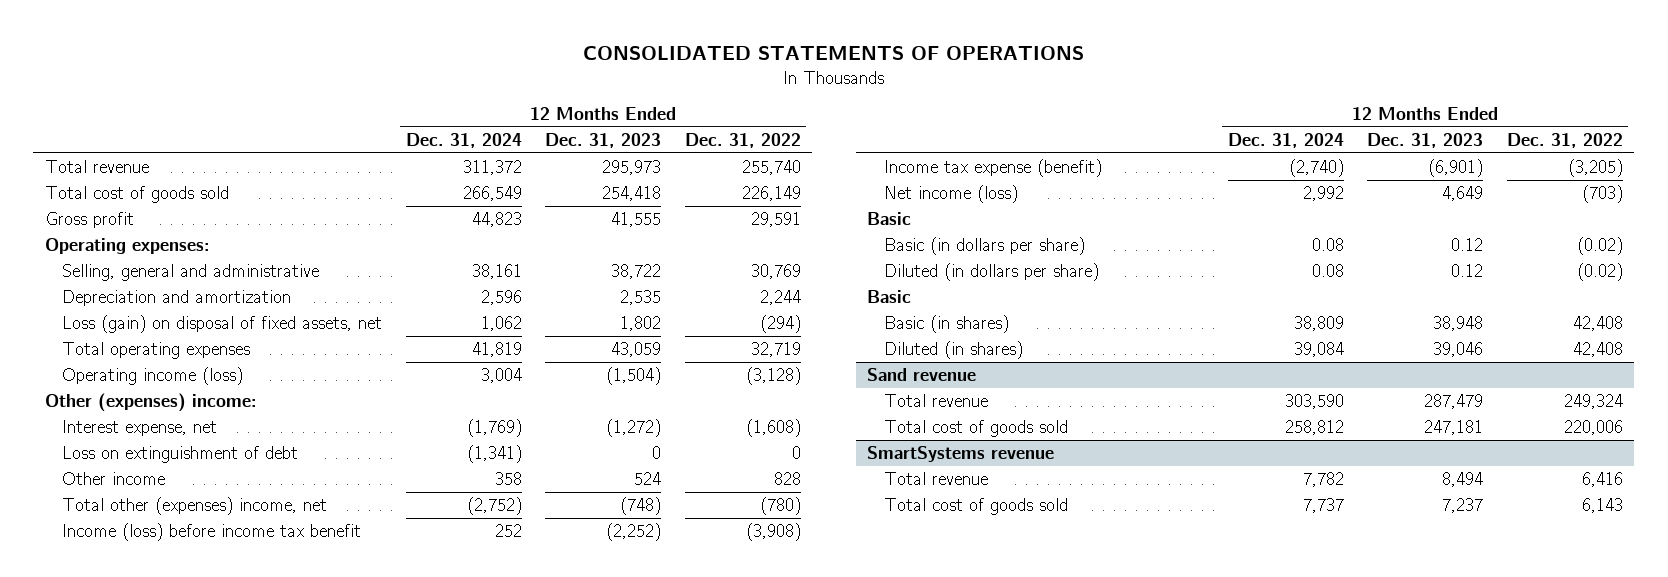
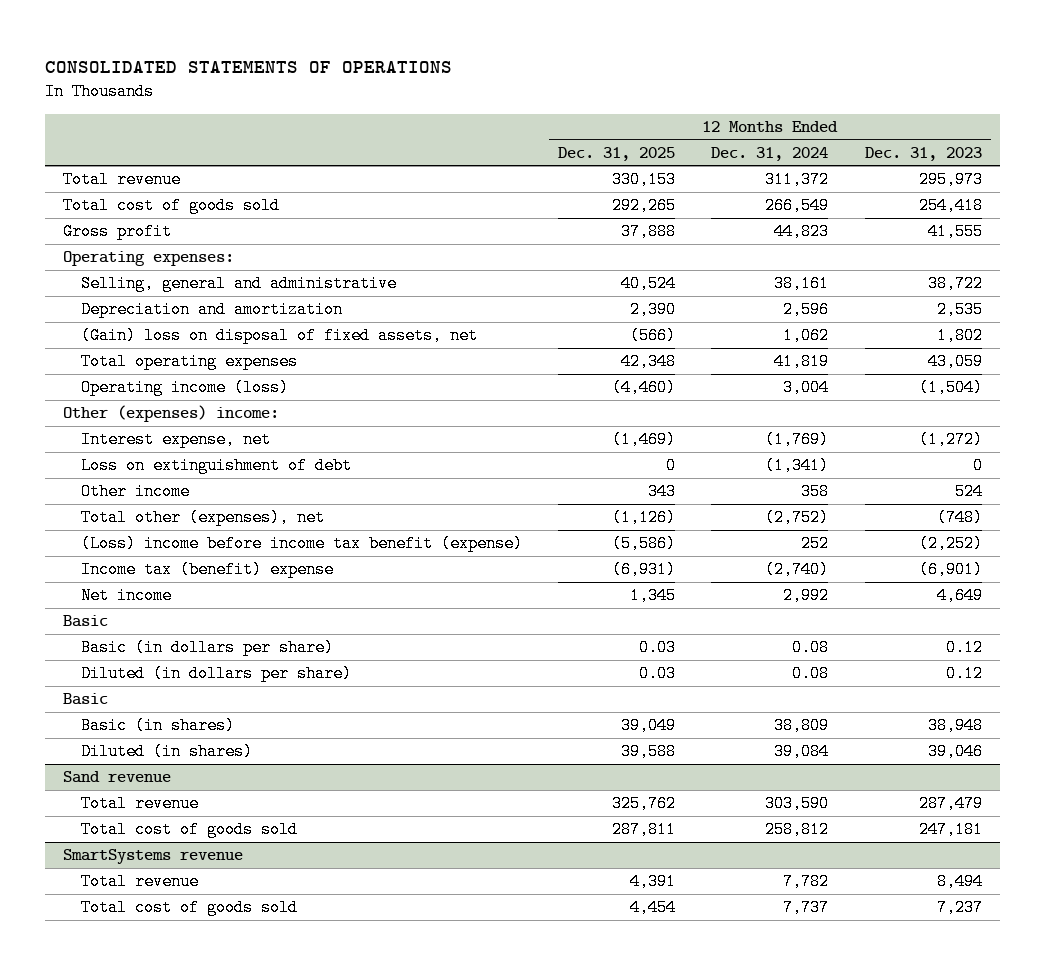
[684,132,801,148] Dec. 31, 2022 -> none
none -> [558,146,676,161] Dec. 31, 2025
[62,314,383,333] Loss (gain) on disposal of fixed assets, net -> [81,327,479,345] (Gain) loss on disposal of fixed assets, net
[62,496,328,515] Total other (expenses) income, net -> [81,509,326,527] Total other (expenses), net
[62,522,362,541] Income (loss) before income tax benefit -> [81,535,524,553] (Loss) income before income tax benefit (expense)
[884,158,1103,177] Income tax expense (benefit) -> [81,561,335,579] Income tax (benefit) expense
[884,184,1019,203] Net income (loss) -> [81,587,173,605] Net income

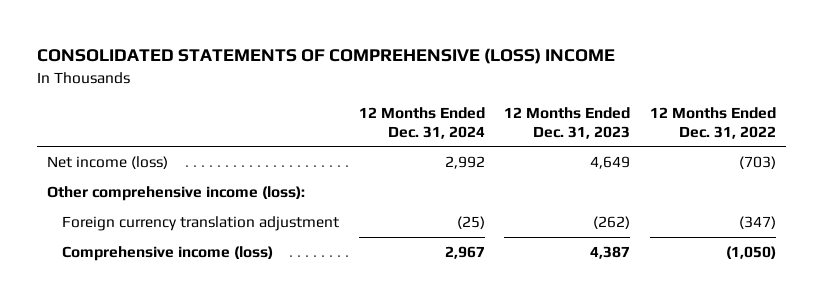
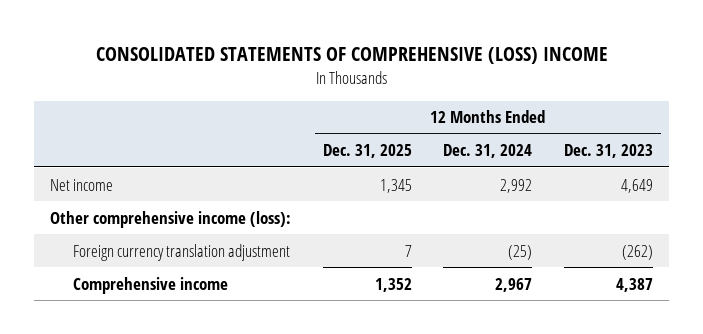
[649,107,776,139] 12 Months Ended Dec. 31, 2022 -> none
none -> [322,144,412,159] Dec. 31, 2025
[46,156,168,170] Net income (loss) -> [50,178,114,191] Net income
[62,246,274,262] Comprehensive income (loss) -> [73,276,229,294] Comprehensive income

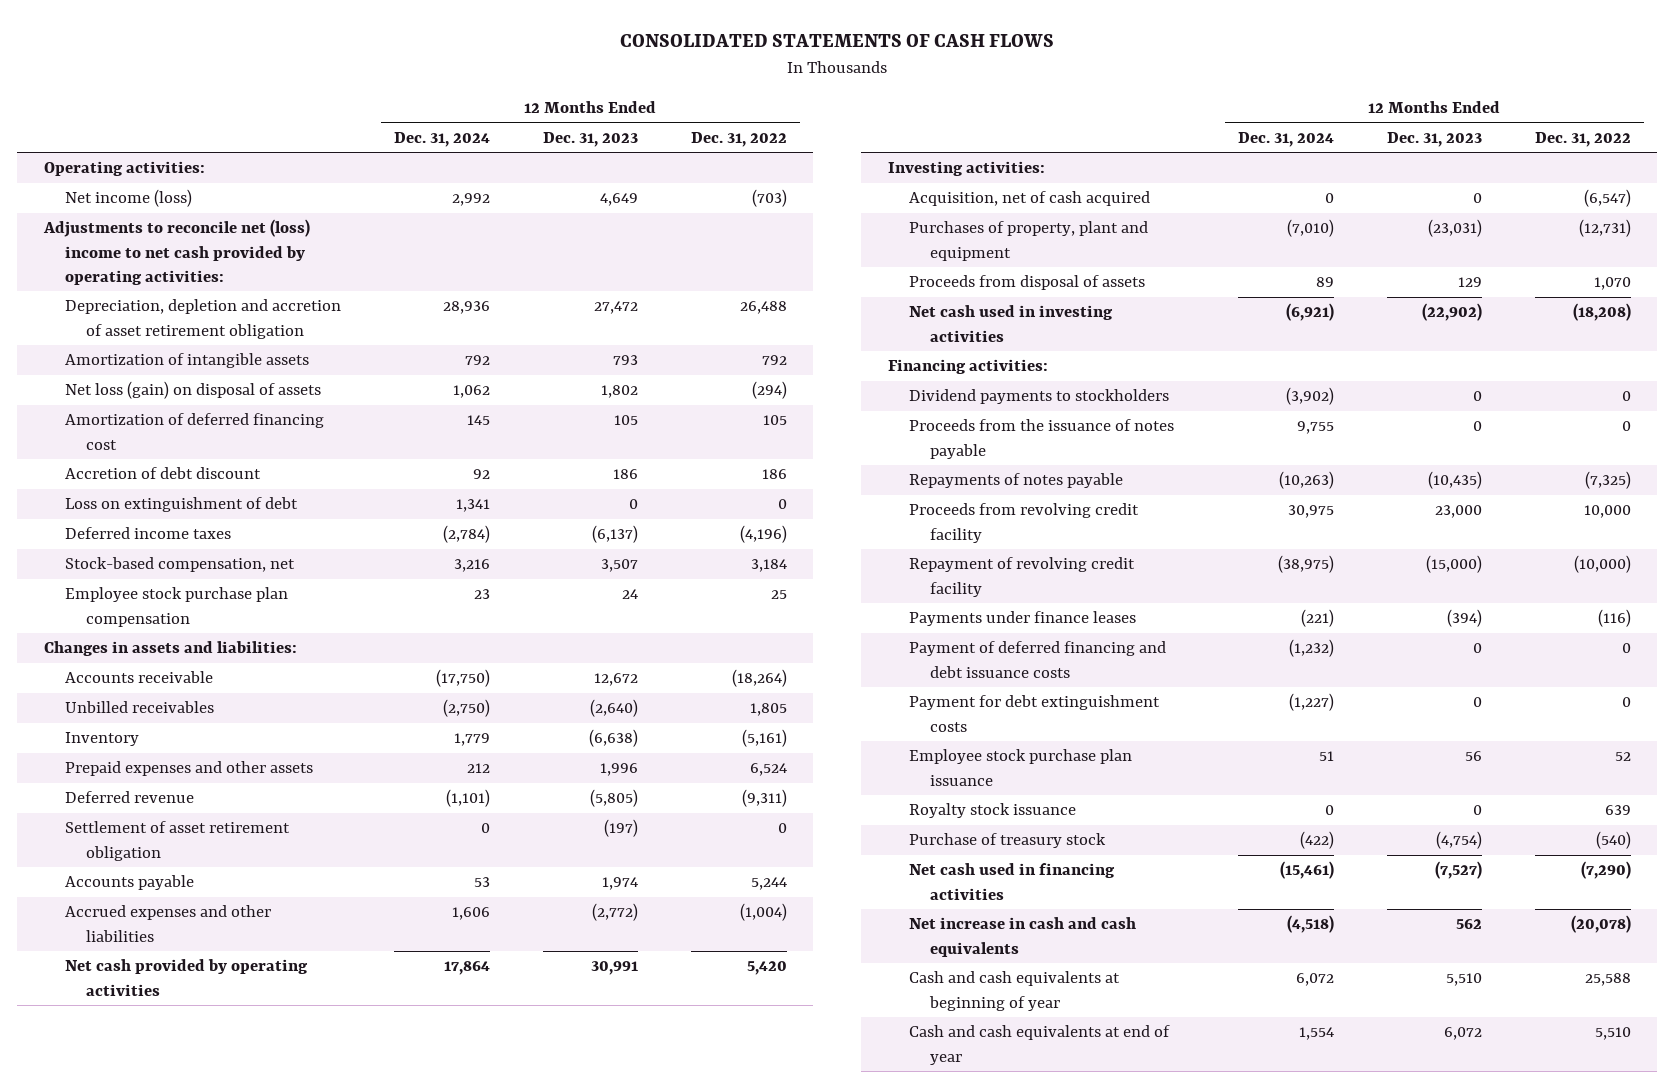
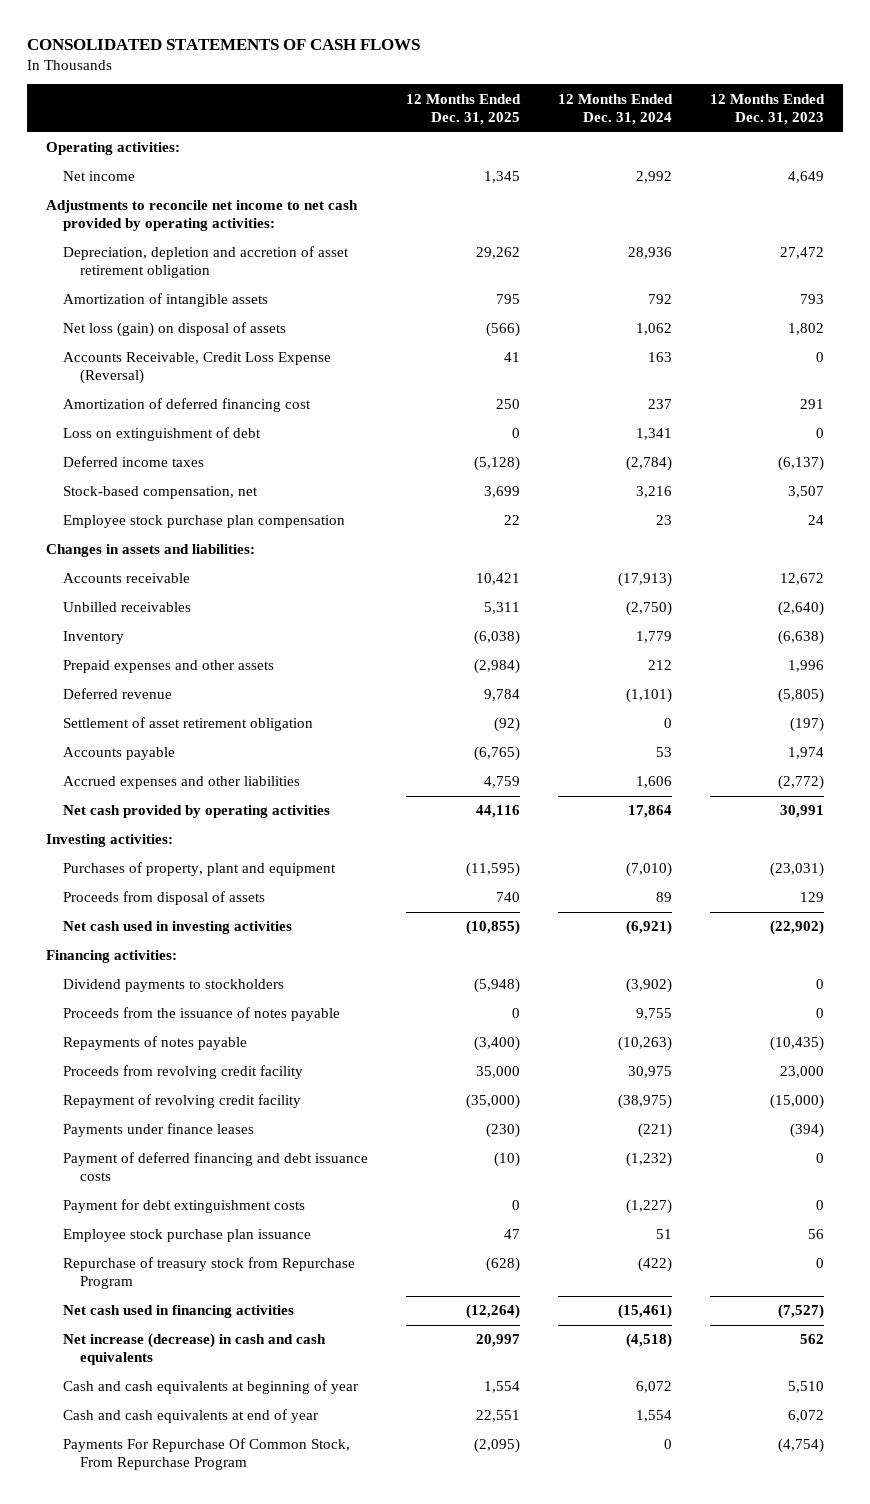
[690,131,787,147] Dec. 31, 2022 -> none
none -> [405,93,521,125] 12 Months Ended Dec. 31, 2025
[65,189,193,208] Net income (loss) -> [62,171,135,182] Net income
[42,219,310,285] Adjustments to reconcile net (loss) income to net cash provided by operating activities: -> [45,200,358,232] Adjustments to reconcile net income to net cash provided by operating activities:
[65,467,262,480] Accretion of debt discount -> none
none -> [62,352,331,385] Accounts Receivable, Credit Loss Expense (Reversal)
[467,415,491,426] 145 -> [647,399,672,410] 237
[613,415,638,426] 105 -> [800,399,825,410] 291
[436,669,491,688] (17,750) -> [617,572,672,588] (17,913)
[908,191,1150,207] Acquisition, net of cash acquired -> none
[908,803,1076,819] Royalty stock issuance -> none
[908,833,1106,849] Purchase of treasury stock -> [62,1257,355,1290] Repurchase of treasury stock from Repurchase Program
[1435,831,1482,850] (4,754) -> [816,1258,825,1269] 0
[908,917,1136,957] Net increase in cash and cash equivalents -> [62,1333,326,1366] Net increase (decrease) in cash and cash equivalents
none -> [62,1438,350,1471] Payments For Repurchase Of Common Stock, From Repurchase Program

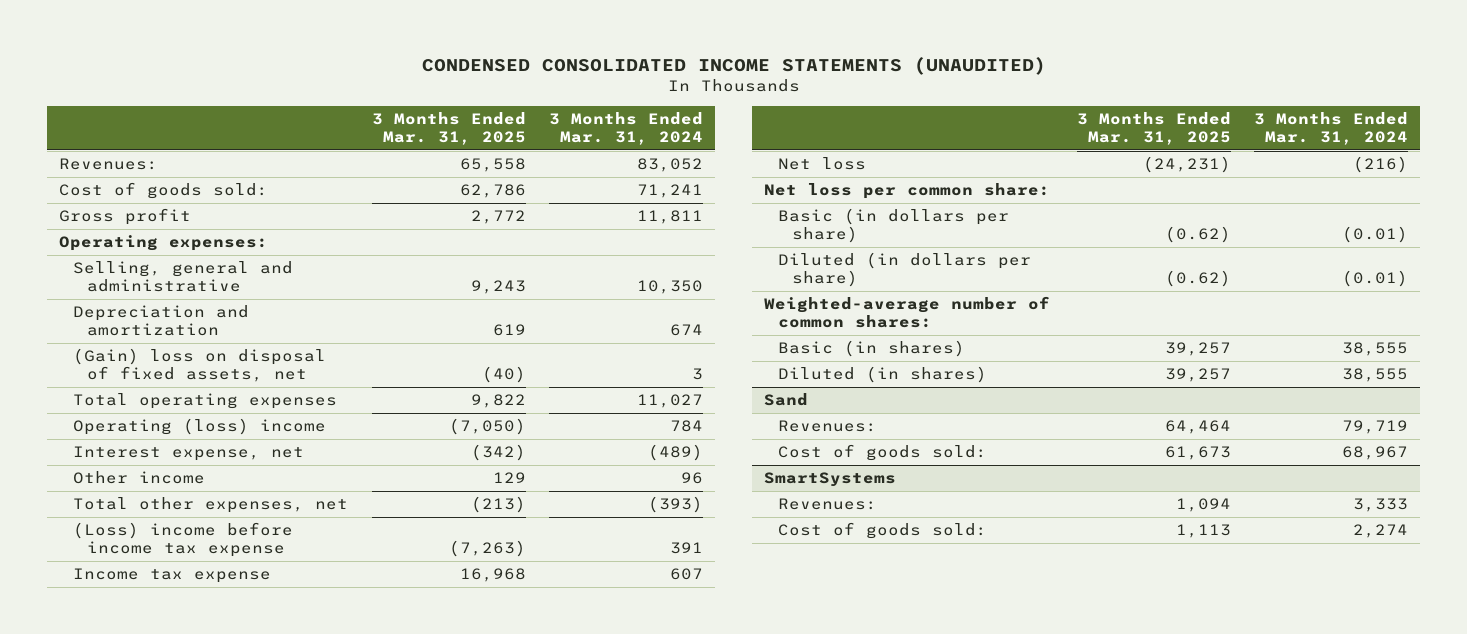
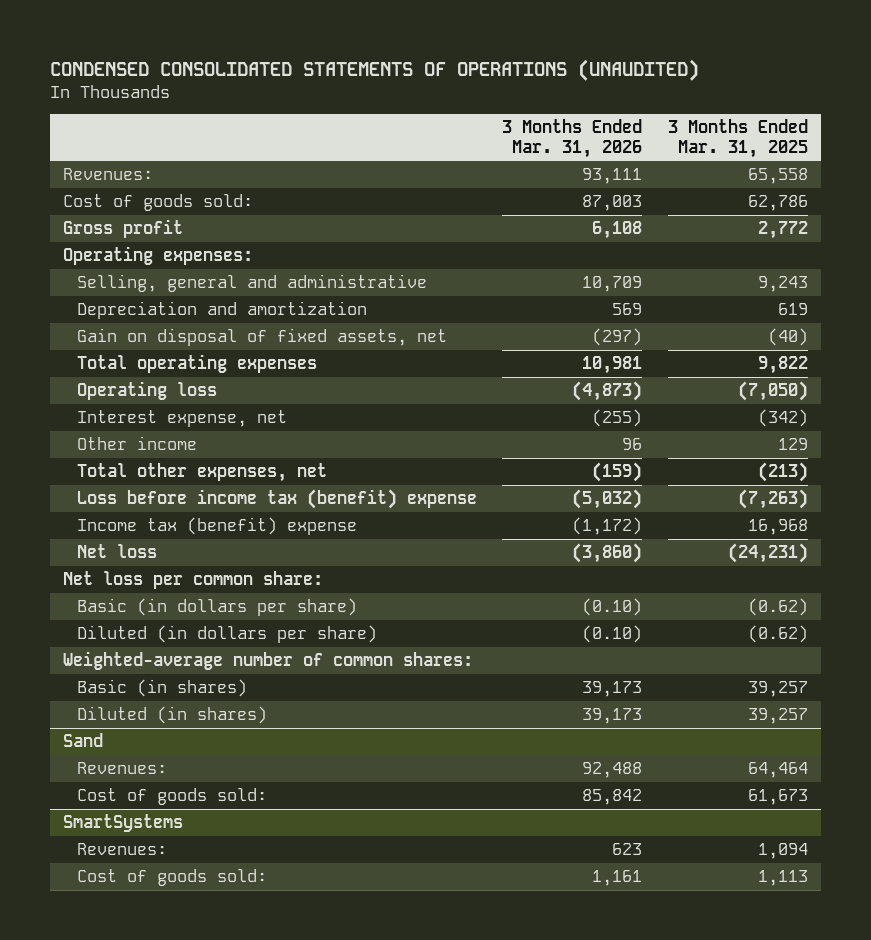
[421,56,1046,75] CONDENSED CONSOLIDATED INCOME STATEMENTS (UNAUDITED) -> [50,58,700,81] CONDENSED CONSOLIDATED STATEMENTS OF OPERATIONS (UNAUDITED)
[549,112,704,145] 3 Months Ended Mar. 31, 2024 -> none
none -> [502,119,643,158] 3 Months Ended Mar. 31, 2026
[72,348,326,383] (Gain) loss on disposal of fixed assets, net -> [77,328,448,347] Gain on disposal of fixed assets, net
[72,418,326,436] Operating (loss) income -> [77,381,218,401] Operating loss
[72,522,293,558] (Loss) income before income tax expense -> [77,489,478,510] Loss before income tax (benefit) expense
[72,568,271,584] Income tax expense -> [77,517,358,536] Income tax (benefit) expense

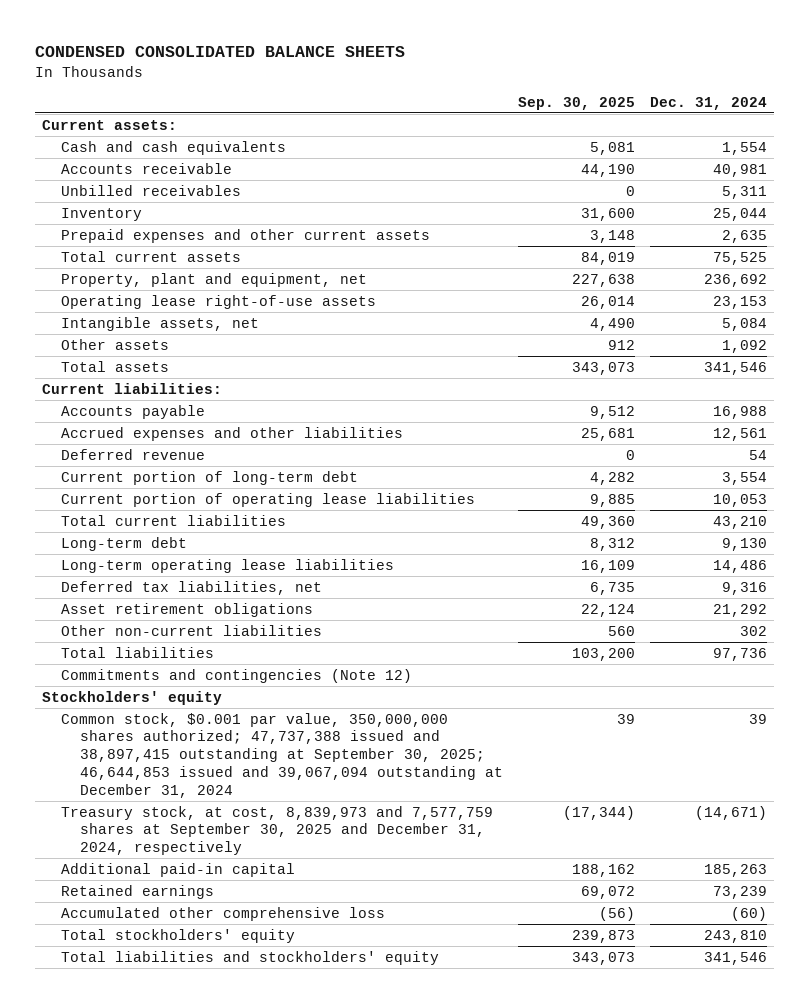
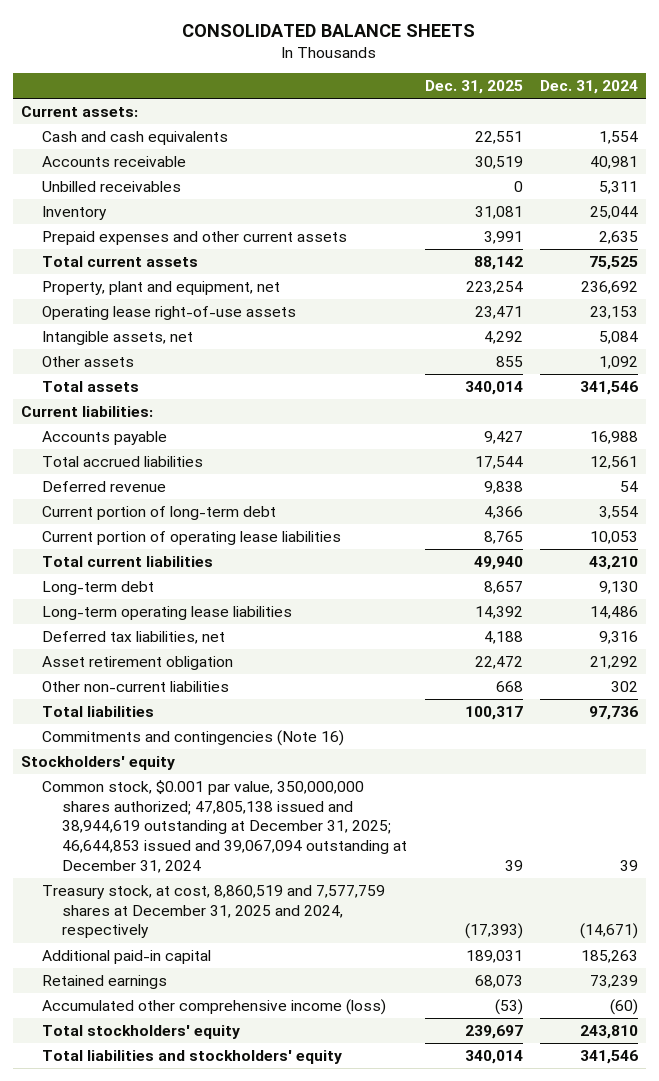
[34,46,405,58] CONDENSED CONSOLIDATED BALANCE SHEETS -> [182,23,476,37] CONSOLIDATED BALANCE SHEETS
[518,96,636,110] Sep. 30, 2025 -> none
none -> [424,80,523,95] Dec. 31, 2025
[61,426,404,441] Accrued expenses and other liabilities -> [41,456,203,468] Total accrued liabilities
[61,602,314,617] Asset retirement obligations -> [41,656,233,671] Asset retirement obligation
[61,668,413,683] Commitments and contingencies (Note 12) -> [41,730,344,747] Commitments and contingencies (Note 16)
[61,712,504,798] Common stock, $0.001 par value, 350,000,000 shares authorized; 47,737,388 issued and 38,897,415 outstanding at September 30, 2025; 46,644,853 issued and 39,067,094 outstanding at December 31, 2024 -> [41,780,408,873] Common stock, $0.001 par value, 350,000,000 shares authorized; 47,805,138 issued and 38,944,619 outstanding at December 31, 2025; 46,644,853 issued and 39,067,094 outstanding at December 31, 2024
[61,805,494,856] Treasury stock, at cost, 8,839,973 and 7,577,759 shares at September 30, 2025 and December 31, 2024, respectively -> [41,885,385,939] Treasury stock, at cost, 8,860,519 and 7,577,759 shares at December 31, 2025 and 2024, respectively
[61,906,386,921] Accumulated other comprehensive loss -> [41,999,386,1016] Accumulated other comprehensive income (loss)

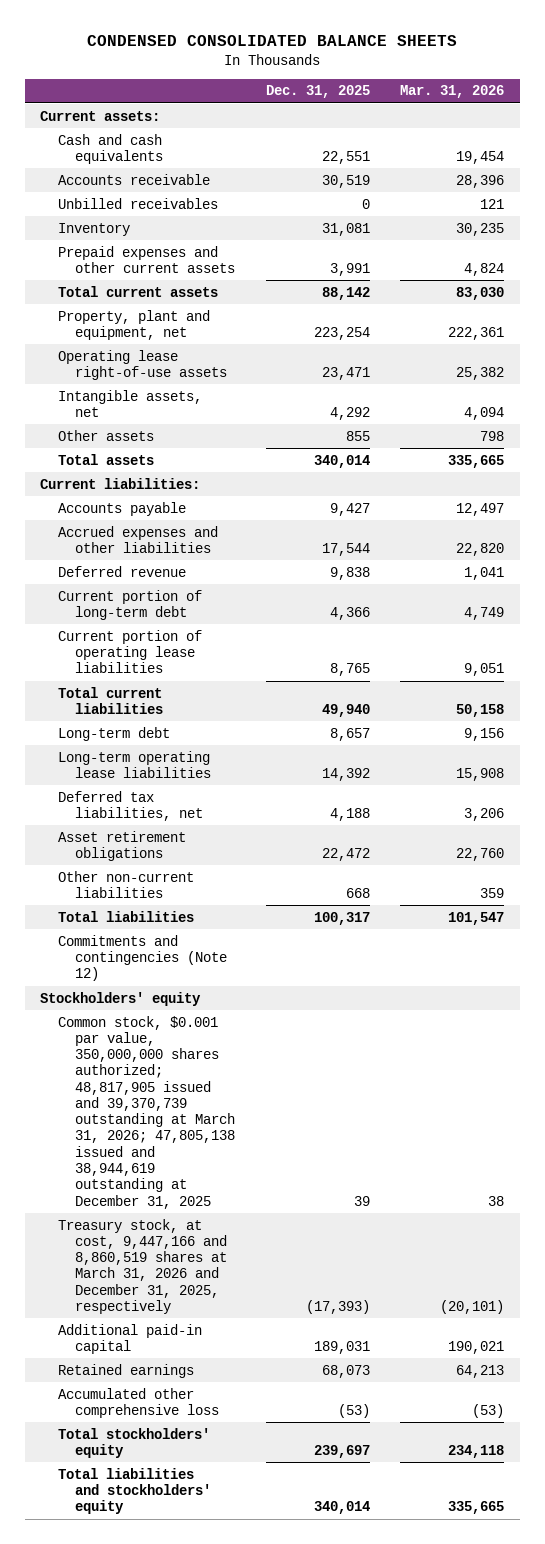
[182,23,476,37] CONSOLIDATED BALANCE SHEETS -> [87,35,458,47] CONDENSED CONSOLIDATED BALANCE SHEETS
[539,80,638,95] Dec. 31, 2024 -> none
none -> [400,85,505,99] Mar. 31, 2026
[41,456,203,468] Total accrued liabilities -> [57,525,218,553] Accrued expenses and other liabilities
[41,656,233,671] Asset retirement obligation -> [57,830,186,861] Asset retirement obligations
[41,730,344,747] Commitments and contingencies (Note 16) -> [57,934,228,982] Commitments and contingencies (Note 12)
[41,780,408,873] Common stock, $0.001 par value, 350,000,000 shares authorized; 47,805,138 issued and 38,944,619 outstanding at December 31, 2025; 46,644,853 issued and 39,067,094 outstanding at December 31, 2024 -> [57,1015,236,1209] Common stock, $0.001 par value, 350,000,000 shares authorized; 48,817,905 issued and 39,370,739 outstanding at March 31, 2026; 47,805,138 issued and 38,944,619 outstanding at December 31, 2025
[41,885,385,939] Treasury stock, at cost, 8,860,519 and 7,577,759 shares at December 31, 2025 and 2024, respectively -> [57,1218,228,1314] Treasury stock, at cost, 9,447,166 and 8,860,519 shares at March 31, 2026 and December 31, 2025, respectively
[41,999,386,1016] Accumulated other comprehensive income (loss) -> [57,1387,220,1418] Accumulated other comprehensive loss

